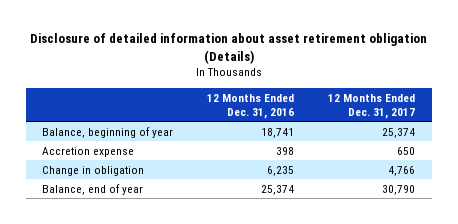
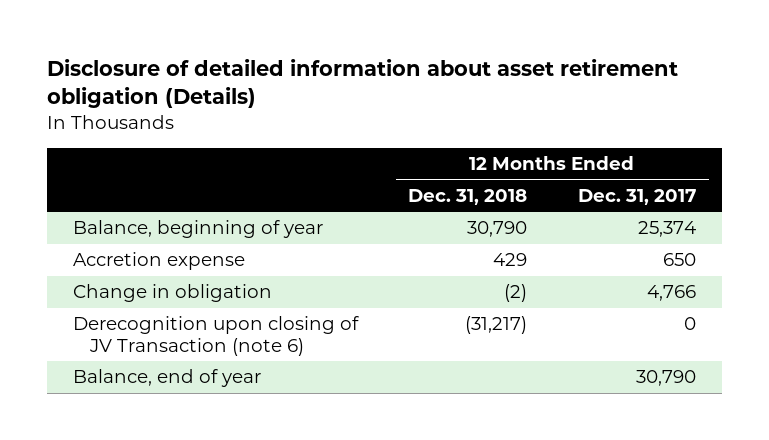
[207,93,295,119] 12 Months Ended Dec. 31, 2016 -> none
none -> [408,188,528,205] Dec. 31, 2018
none -> [72,316,359,356] Derecognition upon closing of JV Transaction (note 6)

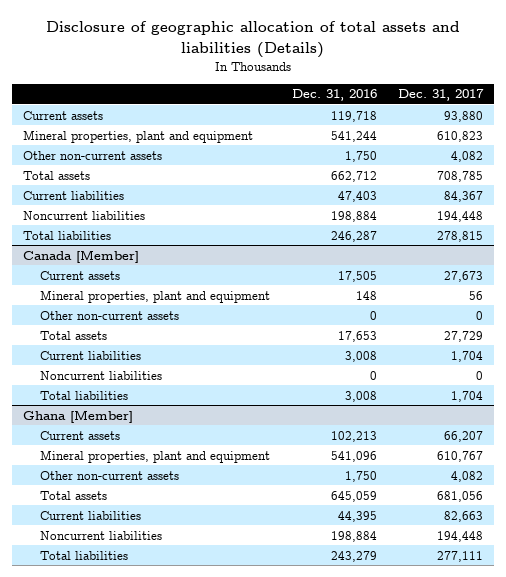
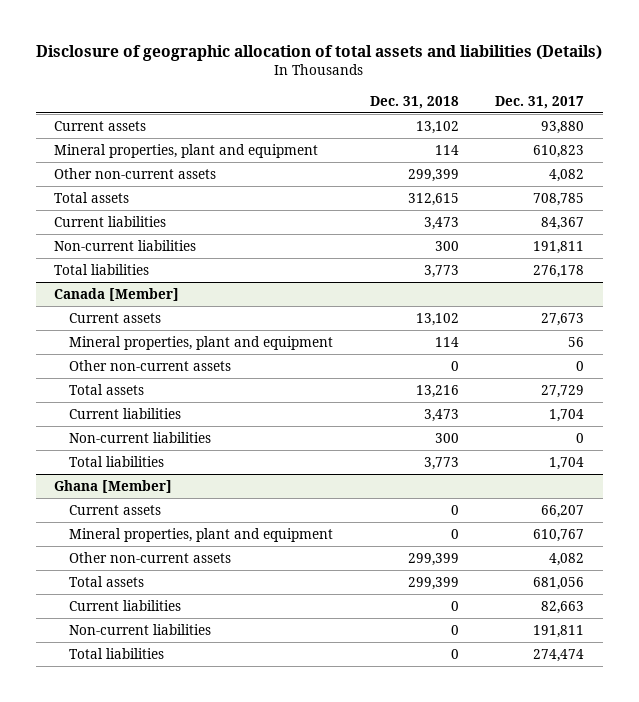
[291,89,377,102] Dec. 31, 2016 -> none
none -> [369,95,459,109] Dec. 31, 2018
[22,210,145,220] Noncurrent liabilities -> [54,239,197,251] Non-current liabilities
[437,210,484,222] 194,448 -> [533,240,585,254] 191,811
[437,230,484,242] 278,815 -> [533,264,585,278] 276,178
[39,370,162,380] Noncurrent liabilities -> [69,431,212,443] Non-current liabilities
[39,530,162,540] Noncurrent liabilities -> [69,623,212,635] Non-current liabilities
[437,530,484,542] 194,448 -> [533,624,585,638] 191,811
[437,550,484,562] 277,111 -> [533,648,585,662] 274,474

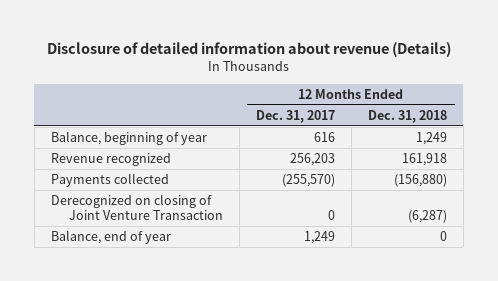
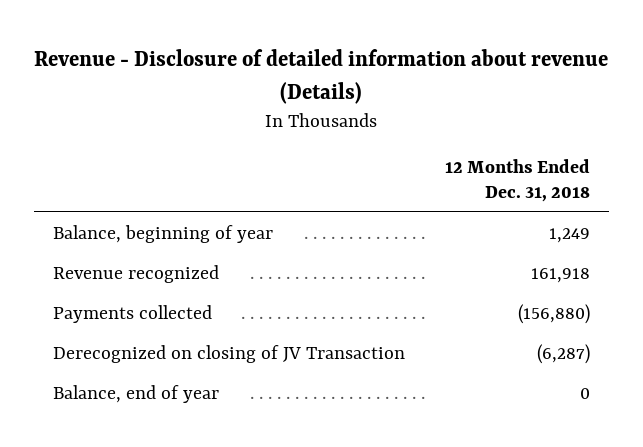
[46,41,451,57] Disclosure of detailed information about revenue (Details) -> [34,49,609,104] Revenue - Disclosure of detailed information about revenue (Details)
[255,109,335,123] Dec. 31, 2017 -> none
[50,194,223,221] Derecognized on closing of Joint Venture Transaction -> [53,344,406,363] Derecognized on closing of JV Transaction

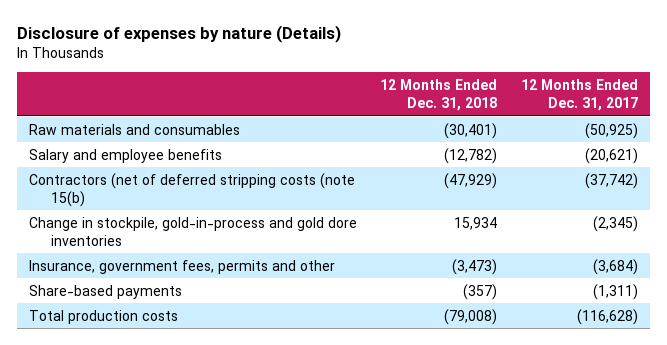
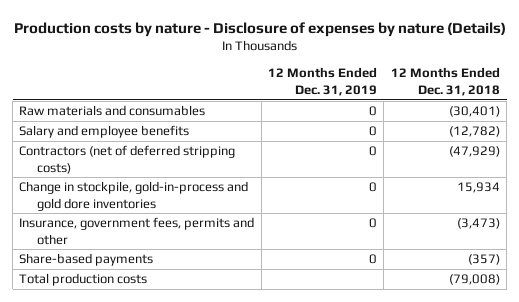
[16,24,341,43] Disclosure of expenses by nature (Details) -> [13,21,506,37] Production costs by nature - Disclosure of expenses by nature (Details)
[521,79,639,112] 12 Months Ended Dec. 31, 2017 -> none
none -> [268,67,378,97] 12 Months Ended Dec. 31, 2019
[28,172,355,207] Contractors (net of deferred stripping costs (note 15(b) -> [19,145,236,174] Contractors (net of deferred stripping costs)

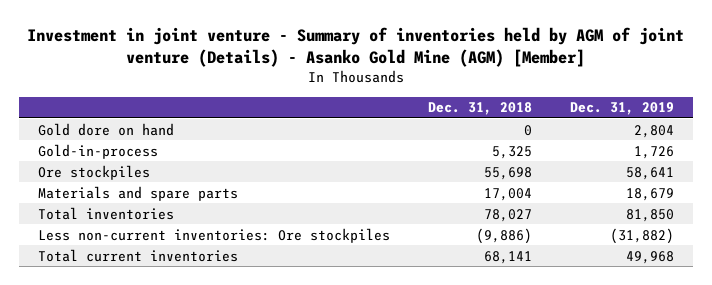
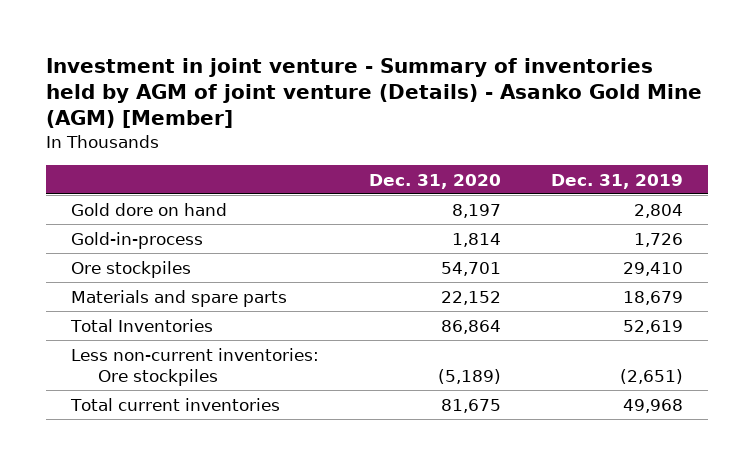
[427,102,532,116] Dec. 31, 2018 -> none
none -> [369,173,502,189] Dec. 31, 2020
[625,166,674,180] 58,641 -> [623,261,684,276] 29,410
[38,206,175,220] Total inventories -> [70,318,214,332] Total Inventories
[625,208,674,222] 81,850 -> [623,319,684,334] 52,619
[609,227,674,244] (31,882) -> [620,368,684,384] (2,651)

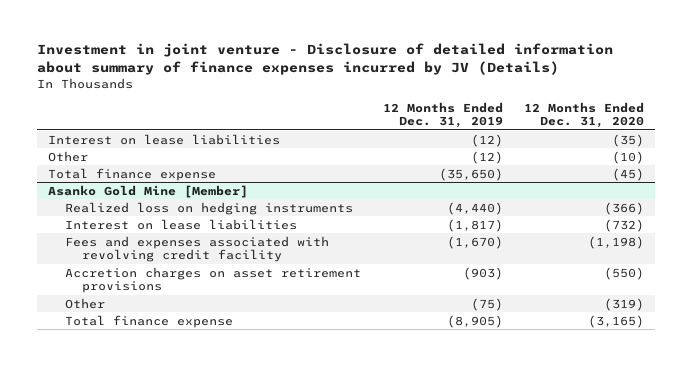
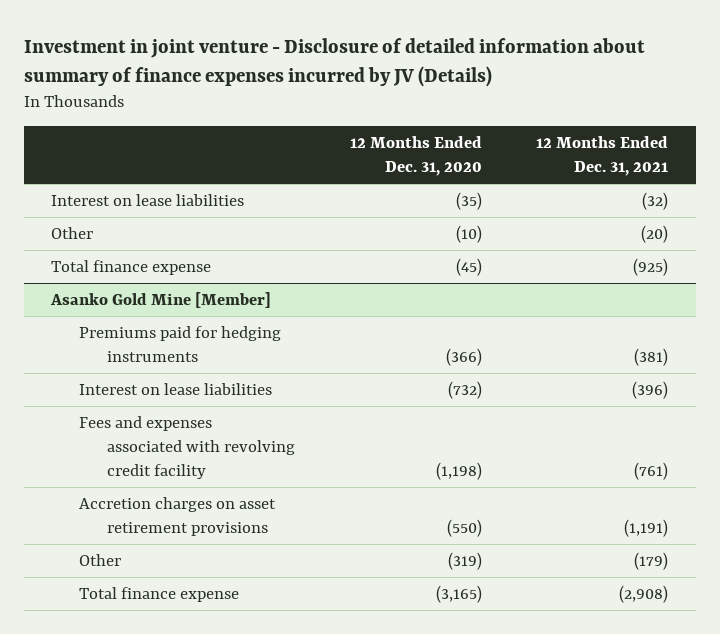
[382,101,503,129] 12 Months Ended Dec. 31, 2019 -> none
none -> [536,136,669,177] 12 Months Ended Dec. 31, 2021
[64,201,353,215] Realized loss on hedging instruments -> [79,326,282,363] Premiums paid for hedging instruments

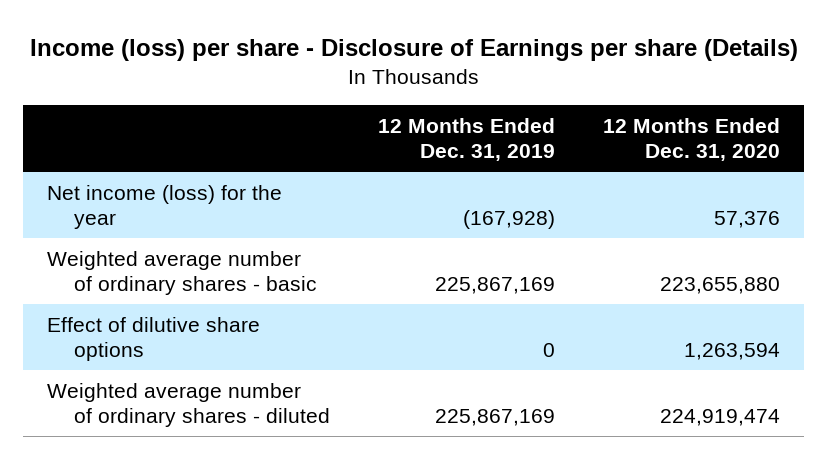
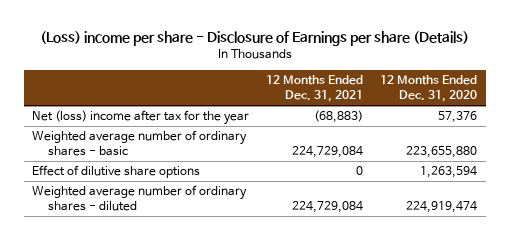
[29,38,798,61] Income (loss) per share - Disclosure of Earnings per share (Details) -> [39,31,469,47] (Loss) income per share - Disclosure of Earnings per share (Details)
[378,117,556,161] 12 Months Ended Dec. 31, 2019 -> none
none -> [266,75,364,103] 12 Months Ended Dec. 31, 2021
[47,184,283,229] Net income (loss) for the year -> [32,110,250,126] Net (loss) income after tax for the year

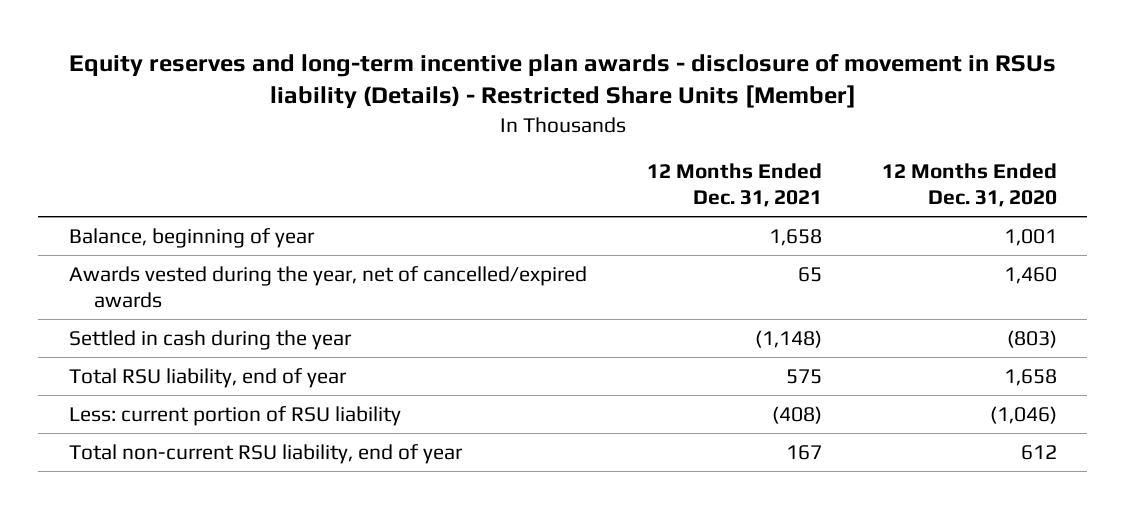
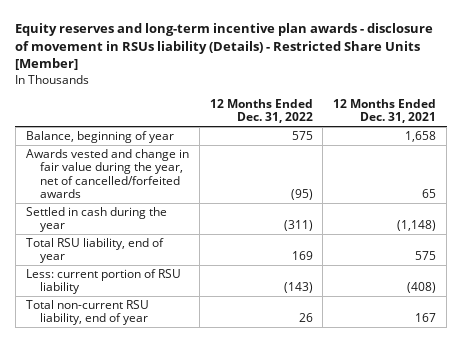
[881,163,1057,207] 12 Months Ended Dec. 31, 2020 -> none
none -> [209,98,313,124] 12 Months Ended Dec. 31, 2022
[68,265,587,308] Awards vested during the year, net of cancelled/expired awards -> [25,148,189,199] Awards vested and change in fair value during the year, net of cancelled/forfeited awards

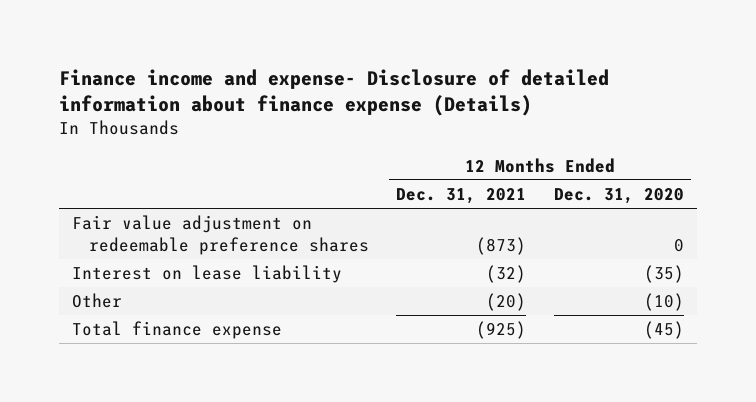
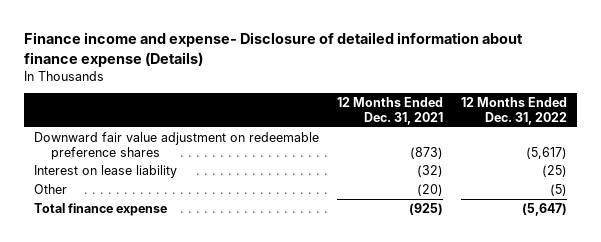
[553,188,684,205] Dec. 31, 2020 -> none
none -> [461,97,568,125] 12 Months Ended Dec. 31, 2022
[72,215,369,256] Fair value adjustment on redeemable preference shares -> [33,131,319,160] Downward fair value adjustment on redeemable preference shares

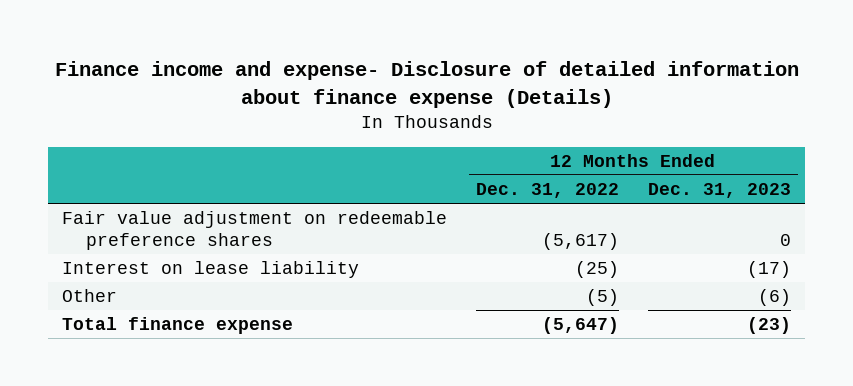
[337,97,444,125] 12 Months Ended Dec. 31, 2021 -> none
none -> [647,183,791,199] Dec. 31, 2023
[33,131,319,160] Downward fair value adjustment on redeemable preference shares -> [62,211,448,250] Fair value adjustment on redeemable preference shares

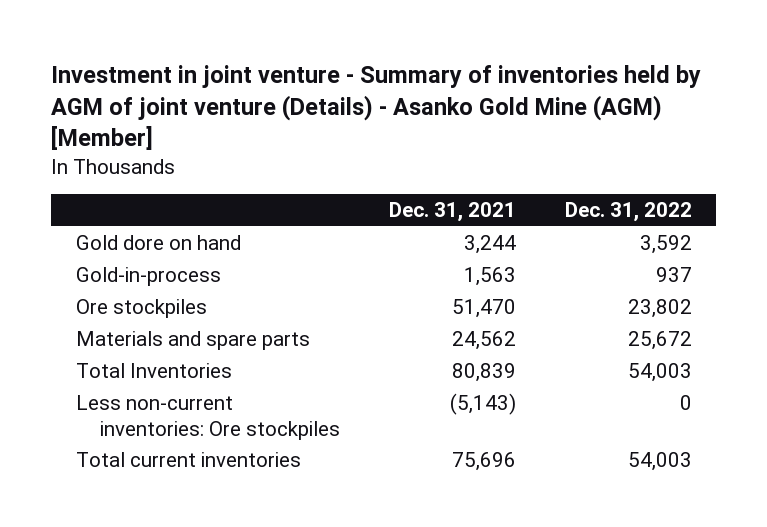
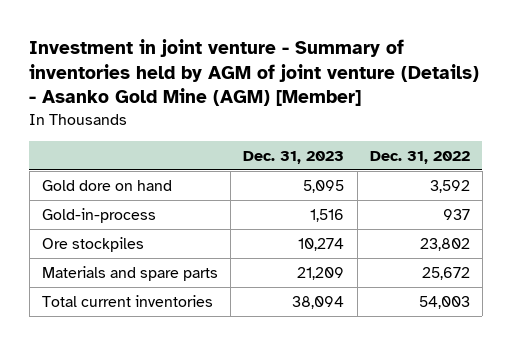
[388,202,516,223] Dec. 31, 2021 -> none
none -> [243,150,345,164] Dec. 31, 2023
[75,363,232,379] Total Inventories -> none
[75,395,340,440] Less non-current inventories: Ore stockpiles -> none

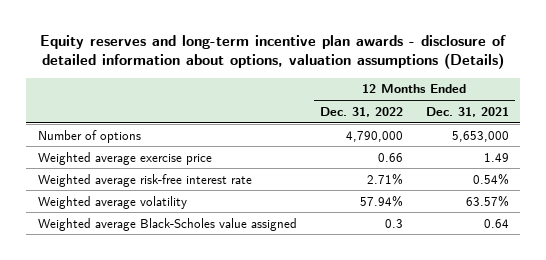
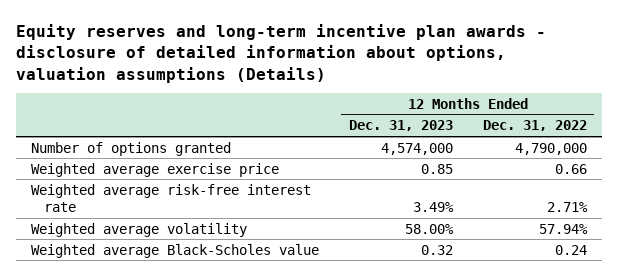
[425,106,509,117] Dec. 31, 2021 -> none
none -> [348,120,453,132] Dec. 31, 2023
[37,129,141,143] Number of options -> [30,141,231,156] Number of options granted
[37,217,297,231] Weighted average Black-Scholes value assigned -> [30,243,319,258] Weighted average Black-Scholes value
[384,218,403,228] 0.3 -> [554,244,587,255] 0.24

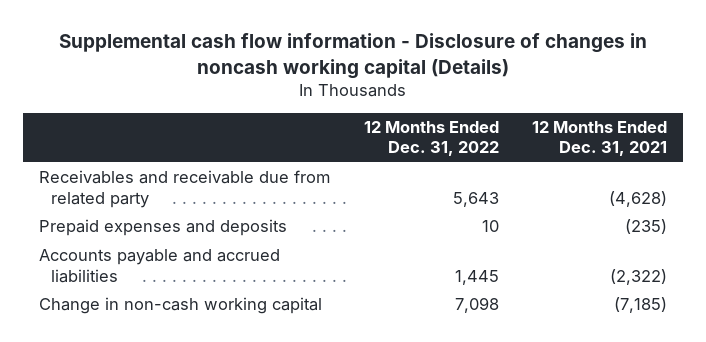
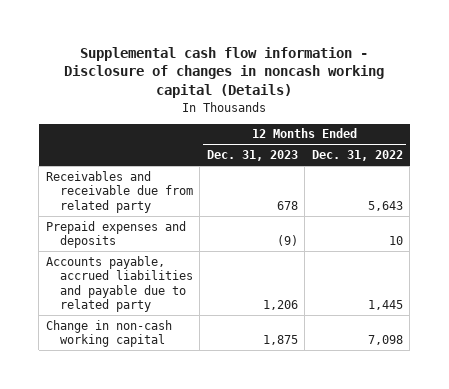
[531,121,667,157] 12 Months Ended Dec. 31, 2021 -> none
none -> [206,150,298,162] Dec. 31, 2023
[39,249,281,283] Accounts payable and accrued liabilities -> [45,255,193,313] Accounts payable, accrued liabilities and payable due to related party

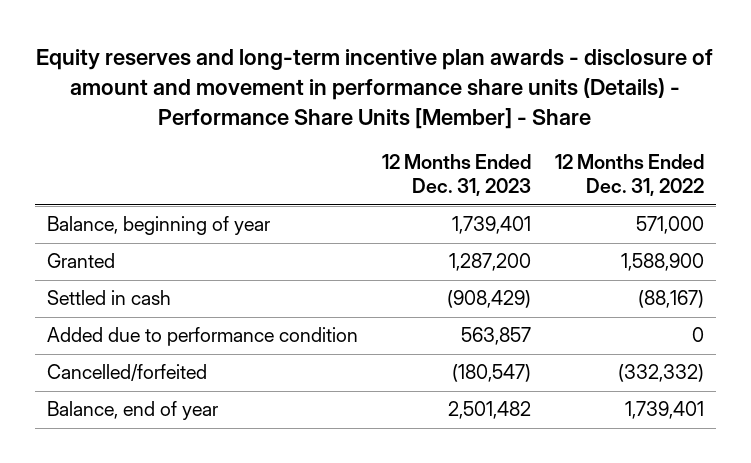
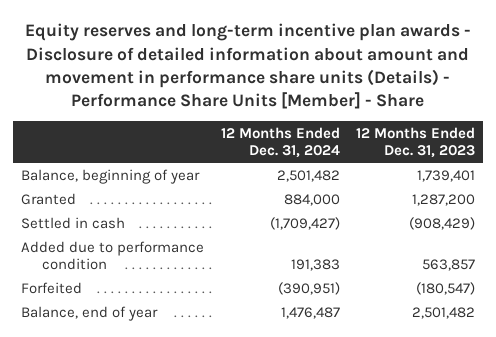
[36,48,714,129] Equity reserves and long-term incentive plan awards - disclosure of amount and movement in performance share units (Details) - Performance Share Units [Member] - Share -> [25,23,472,110] Equity reserves and long-term incentive plan awards - Disclosure of detailed information about amount and movement in performance share units (Details) - Performance Share Units [Member] - Share
[555,154,705,197] 12 Months Ended Dec. 31, 2022 -> none
none -> [220,126,340,159] 12 Months Ended Dec. 31, 2024
[46,364,207,382] Cancelled/forfeited -> [21,281,83,294] Forfeited

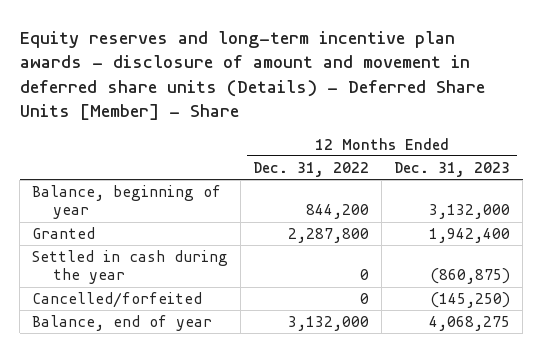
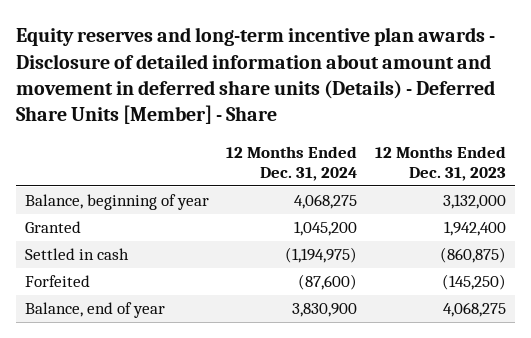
[19,31,485,120] Equity reserves and long-term incentive plan awards - disclosure of amount and movement in deferred share units (Details) - Deferred Share Units [Member] - Share -> [15,27,495,125] Equity reserves and long-term incentive plan awards - Disclosure of detailed information about amount and movement in deferred share units (Details) - Deferred Share Units [Member] - Share
[253,162,370,178] Dec. 31, 2022 -> none
none -> [226,145,358,182] 12 Months Ended Dec. 31, 2024
[32,250,229,285] Settled in cash during the year -> [24,248,129,261] Settled in cash
[32,292,203,309] Cancelled/forfeited -> [24,275,90,288] Forfeited

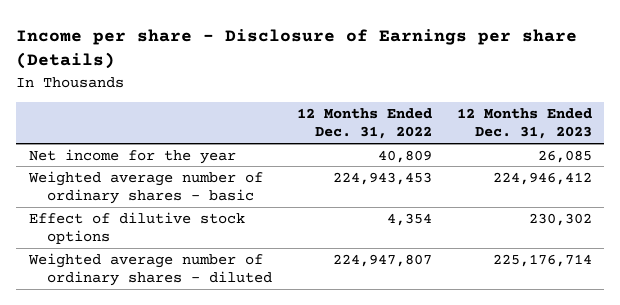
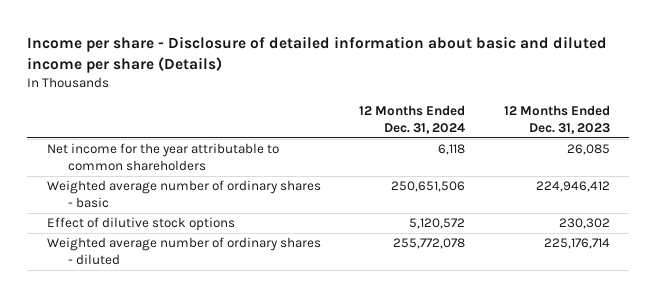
[16,28,578,70] Income per share - Disclosure of Earnings per share (Details) -> [27,36,608,74] Income per share - Disclosure of detailed information about basic and diluted income per share (Details)
[296,108,432,140] 12 Months Ended Dec. 31, 2022 -> none
none -> [359,105,466,135] 12 Months Ended Dec. 31, 2024
[28,148,236,164] Net income for the year -> [46,143,279,172] Net income for the year attributable to common shareholders

